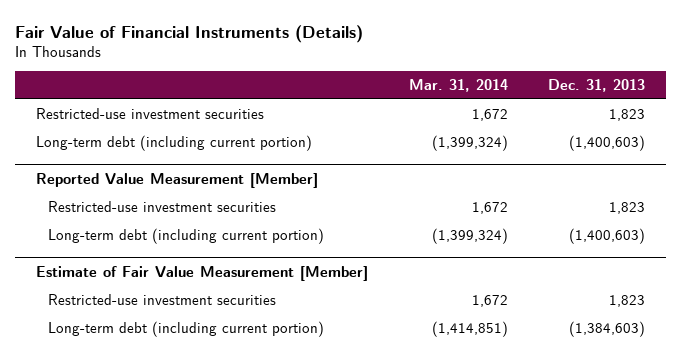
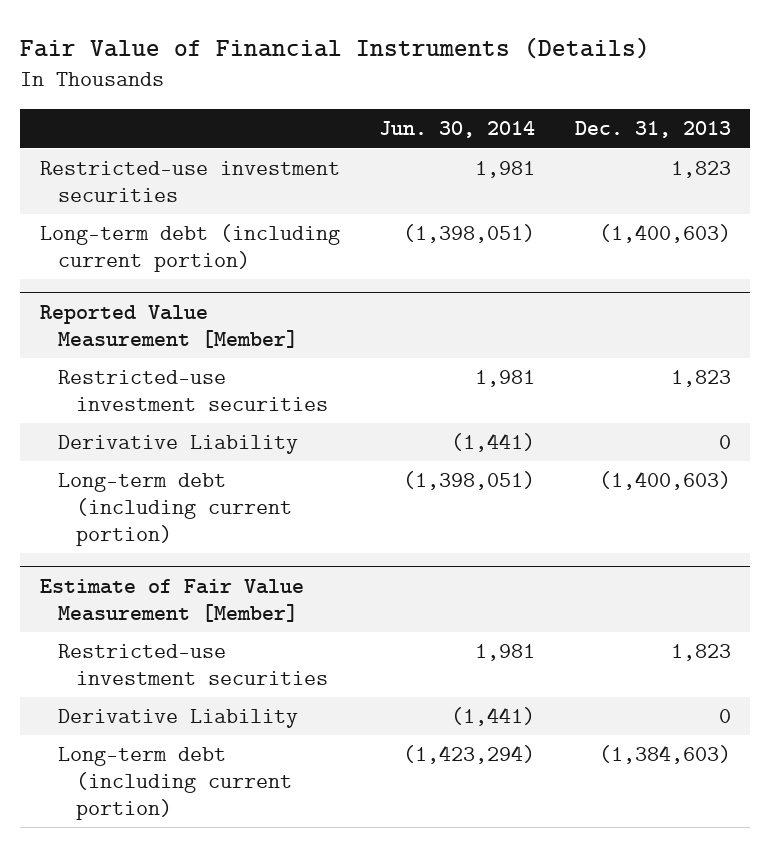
[408,79,508,93] Mar. 31, 2014 -> none
none -> [379,121,536,139] Jun. 30, 2014
none -> [57,435,298,455] Derivative Liability
none -> [57,709,298,729] Derivative Liability

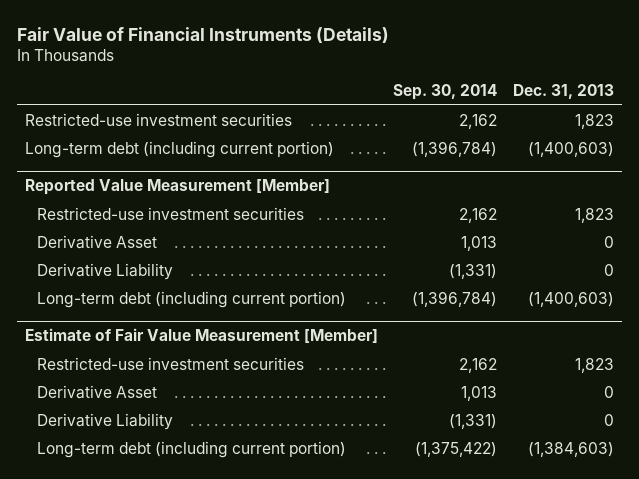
[379,121,536,139] Jun. 30, 2014 -> none
none -> [393,84,498,101] Sep. 30, 2014
none -> [37,234,158,249] Derivative Asset
none -> [37,384,158,399] Derivative Asset

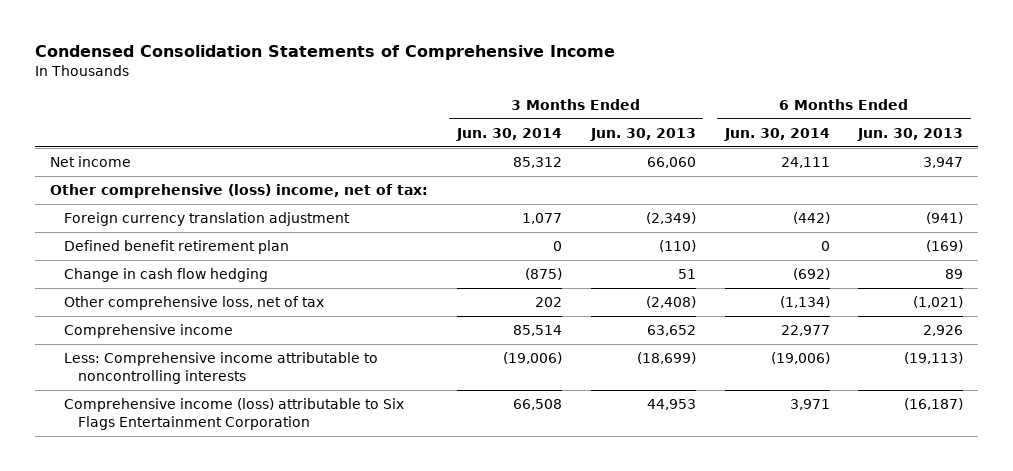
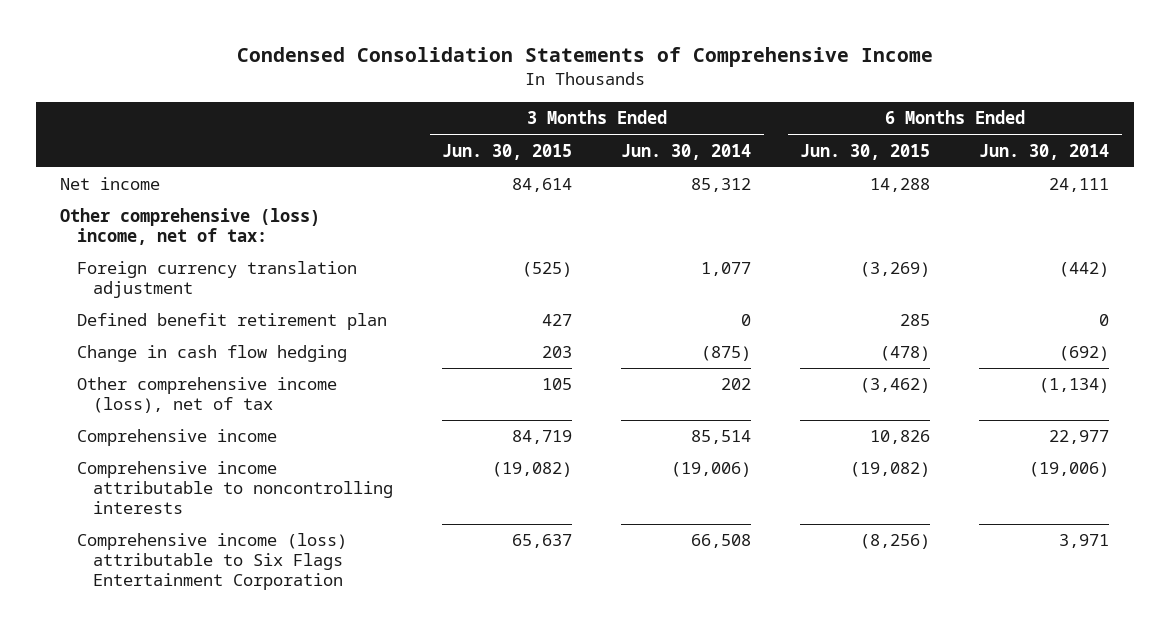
[589,127,696,141] Jun. 30, 2013 -> none
[857,127,964,141] Jun. 30, 2013 -> none
none -> [442,143,573,160] Jun. 30, 2015
none -> [800,143,931,160] Jun. 30, 2015
[63,296,324,311] Other comprehensive loss, net of tax -> [76,377,337,413] Other comprehensive income (loss), net of tax
[63,352,378,384] Less: Comprehensive income attributable to noncontrolling interests -> [76,461,394,514] Comprehensive income attributable to noncontrolling interests

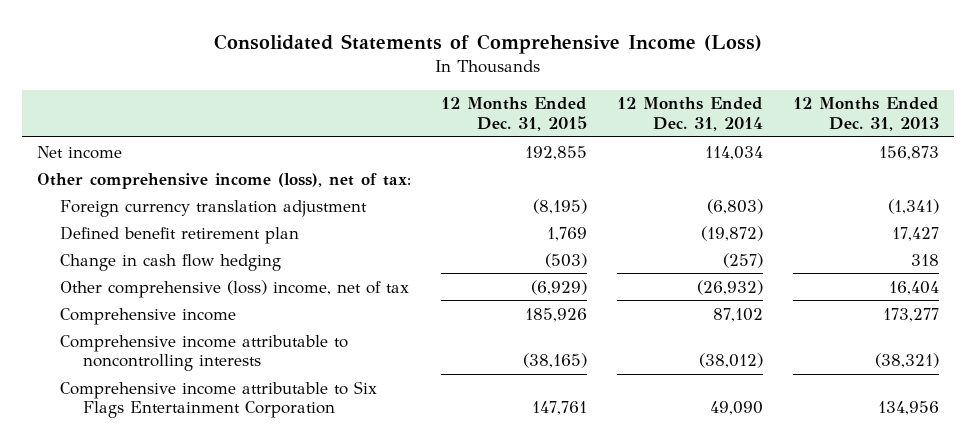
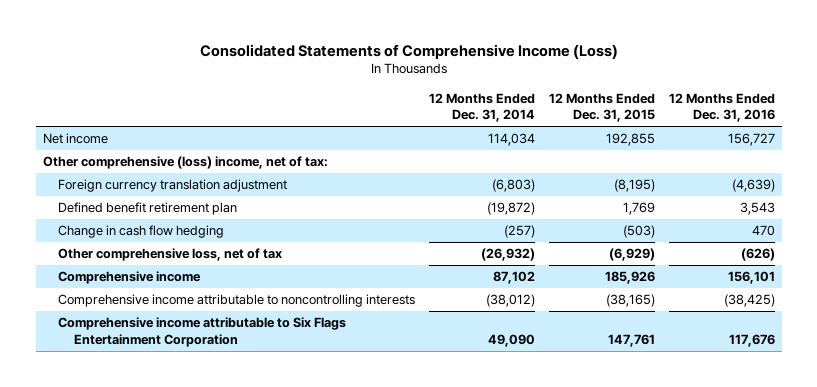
[793,97,940,132] 12 Months Ended Dec. 31, 2013 -> none
none -> [668,92,775,123] 12 Months Ended Dec. 31, 2016
[37,172,412,189] Other comprehensive income (loss), net of tax: -> [42,156,328,170] Other comprehensive (loss) income, net of tax:
[60,279,410,298] Other comprehensive (loss) income, net of tax -> [58,248,283,262] Other comprehensive loss, net of tax

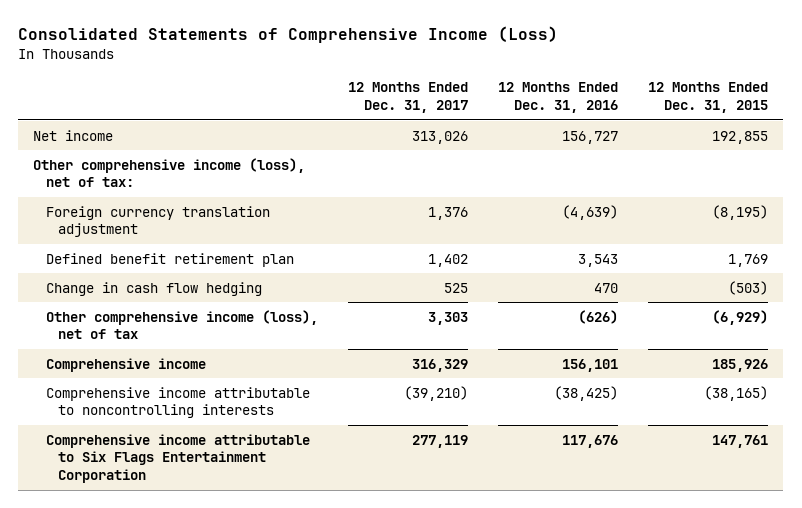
[429,92,536,123] 12 Months Ended Dec. 31, 2014 -> none
none -> [347,82,468,114] 12 Months Ended Dec. 31, 2017
[42,156,328,170] Other comprehensive (loss) income, net of tax: -> [33,157,306,188] Other comprehensive income (loss), net of tax:
[58,248,283,262] Other comprehensive loss, net of tax -> [45,309,318,340] Other comprehensive income (loss), net of tax

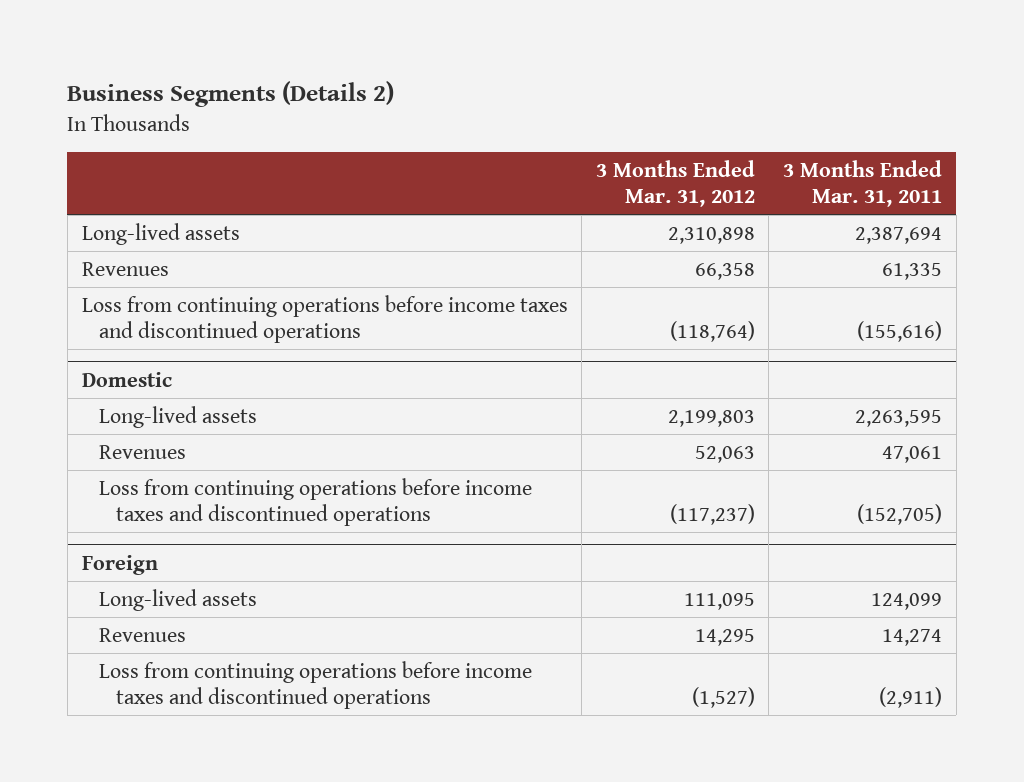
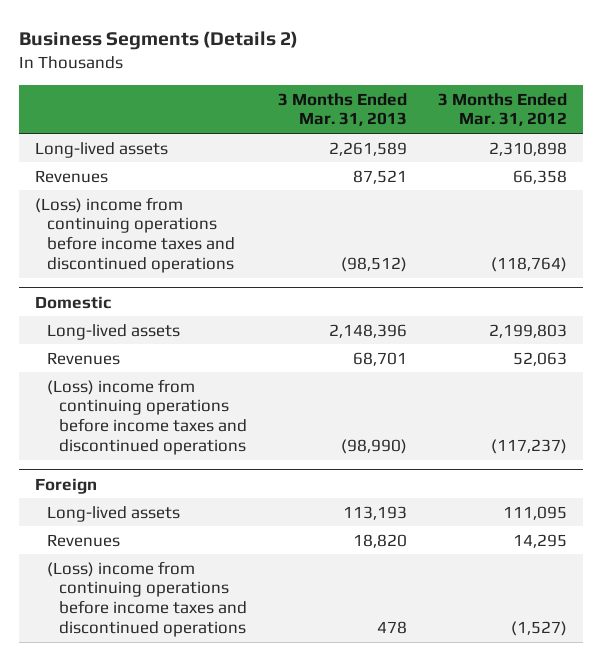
[783,160,943,207] 3 Months Ended Mar. 31, 2011 -> none
none -> [278,92,408,127] 3 Months Ended Mar. 31, 2013
[81,294,568,343] Loss from continuing operations before income taxes and discontinued operations -> [34,196,235,274] (Loss) income from continuing operations before income taxes and discontinued operations
[98,477,532,526] Loss from continuing operations before income taxes and discontinued operations -> [46,378,248,456] (Loss) income from continuing operations before income taxes and discontinued operations
[98,660,532,709] Loss from continuing operations before income taxes and discontinued operations -> [46,560,248,638] (Loss) income from continuing operations before income taxes and discontinued operations

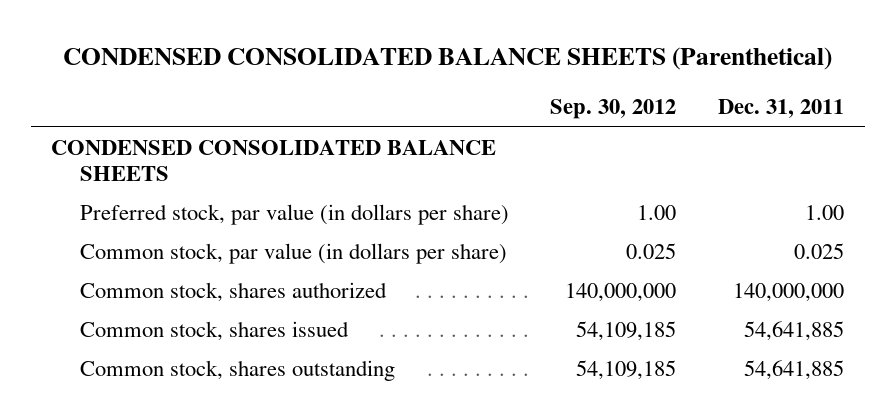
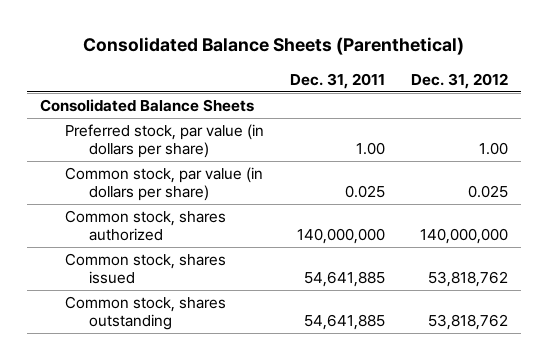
[62,47,832,71] CONDENSED CONSOLIDATED BALANCE SHEETS (Parenthetical) -> [83,37,465,56] Consolidated Balance Sheets (Parenthetical)
[550,99,677,120] Sep. 30, 2012 -> none
none -> [411,72,509,89] Dec. 31, 2012
[51,139,497,182] CONDENSED CONSOLIDATED BALANCE SHEETS -> [40,98,255,112] Consolidated Balance Sheets

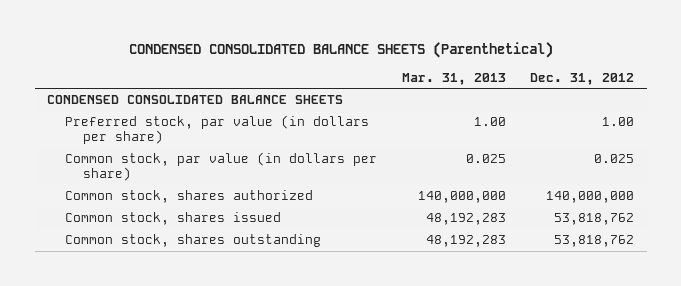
[83,37,465,56] Consolidated Balance Sheets (Parenthetical) -> [128,41,553,58] CONDENSED CONSOLIDATED BALANCE SHEETS (Parenthetical)
[289,72,385,89] Dec. 31, 2011 -> none
none -> [401,72,506,85] Mar. 31, 2013
[40,98,255,112] Consolidated Balance Sheets -> [47,95,344,105] CONDENSED CONSOLIDATED BALANCE SHEETS

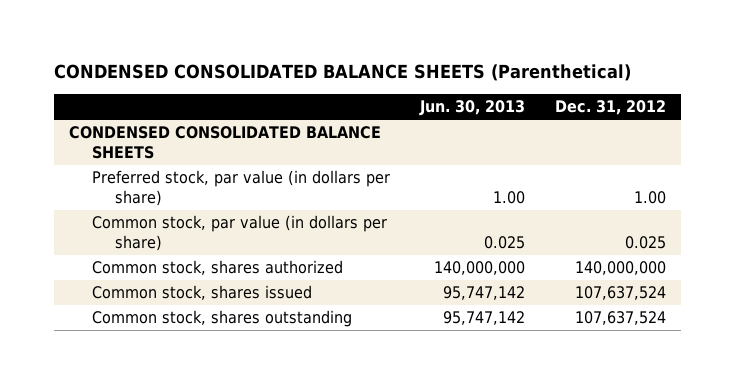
[401,72,506,85] Mar. 31, 2013 -> none
none -> [419,100,526,117] Jun. 30, 2013
[554,213,635,226] 53,818,762 -> [575,286,667,301] 107,637,524
[554,235,635,248] 53,818,762 -> [575,311,667,326] 107,637,524

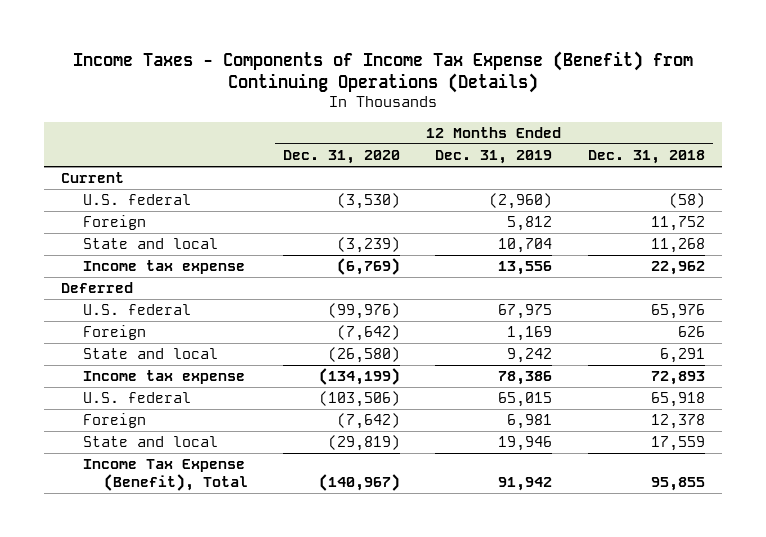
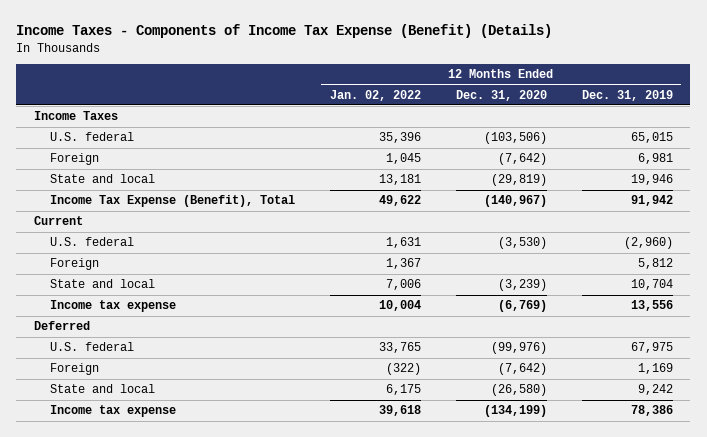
[72,50,693,94] Income Taxes - Components of Income Tax Expense (Benefit) from Continuing Operations (Details) -> [16,24,553,39] Income Taxes - Components of Income Tax Expense (Benefit) (Details)
[587,150,705,165] Dec. 31, 2018 -> none
none -> [329,89,421,101] Jan. 02, 2022
none -> [33,111,118,121] Income Taxes
[82,392,191,404] U.S. federal -> [49,132,134,142] U.S. federal
[82,413,146,429] Foreign -> [49,153,99,166] Foreign
[82,436,218,448] State and local -> [49,174,155,184] State and local
[82,459,249,491] Income Tax Expense (Benefit), Total -> [49,195,295,208] Income Tax Expense (Benefit), Total

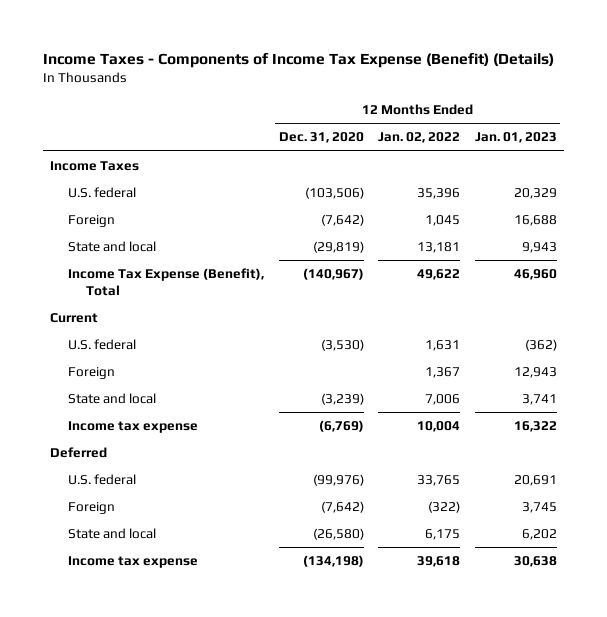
[581,89,673,101] Dec. 31, 2019 -> none
none -> [474,132,557,144] Jan. 01, 2023
[483,405,547,418] (134,199) -> [302,555,364,568] (134,198)

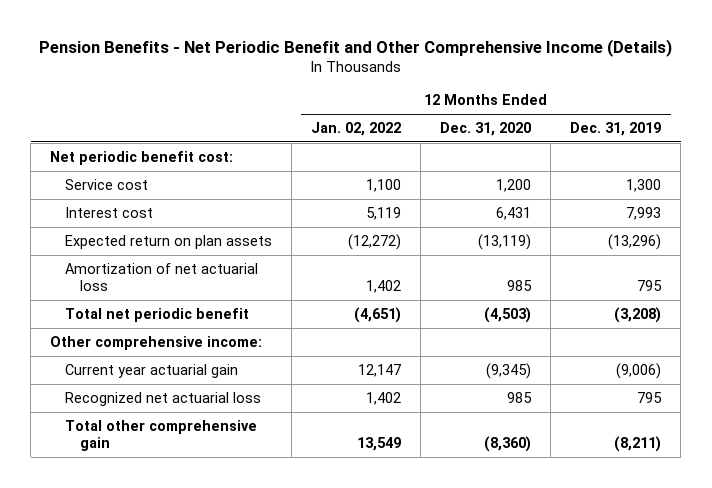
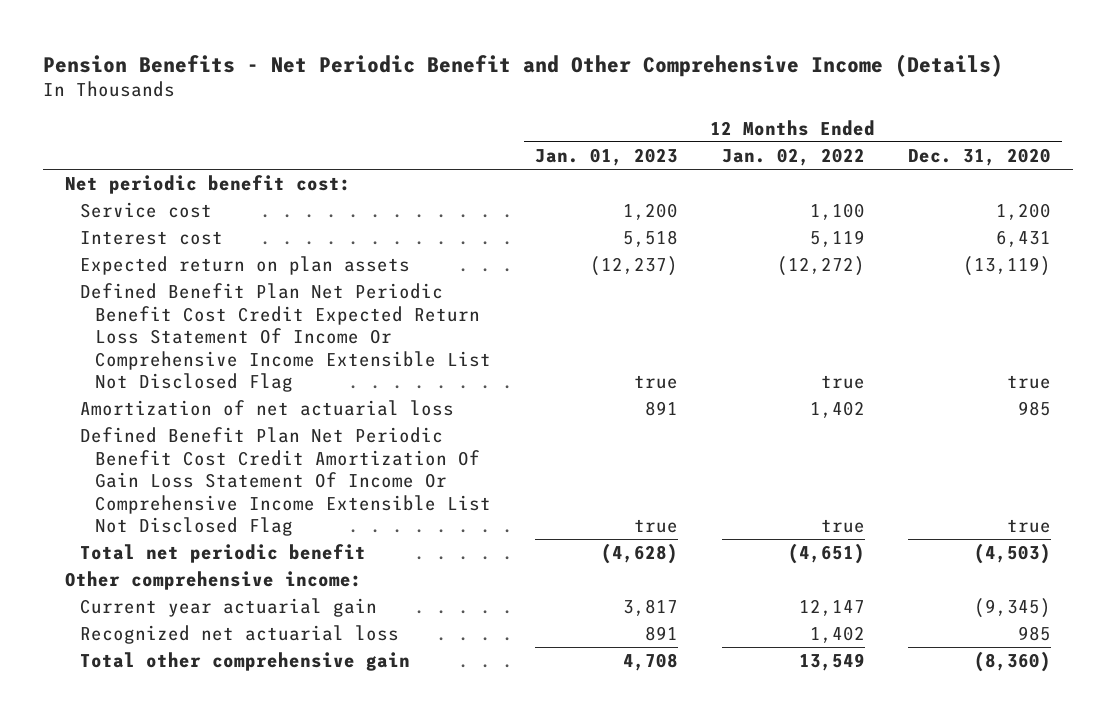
[570,122,662,137] Dec. 31, 2019 -> none
none -> [534,148,678,167] Jan. 01, 2023
none -> [80,283,492,392] Defined Benefit Plan Net Periodic Benefit Cost Credit Expected Return Loss Statement Of Income Or Comprehensive Income Extensible List Not Disclosed Flag
none -> [80,427,492,536] Defined Benefit Plan Net Periodic Benefit Cost Credit Amortization Of Gain Loss Statement Of Income Or Comprehensive Income Extensible List Not Disclosed Flag

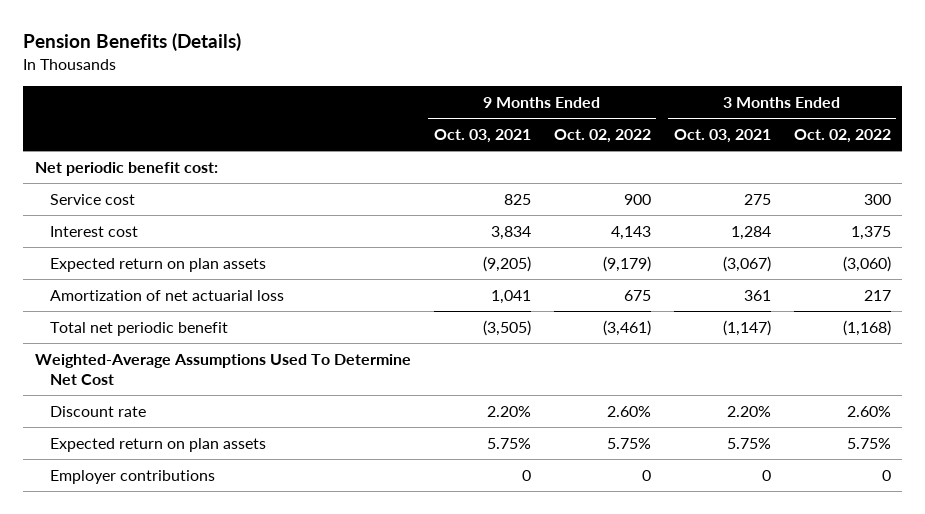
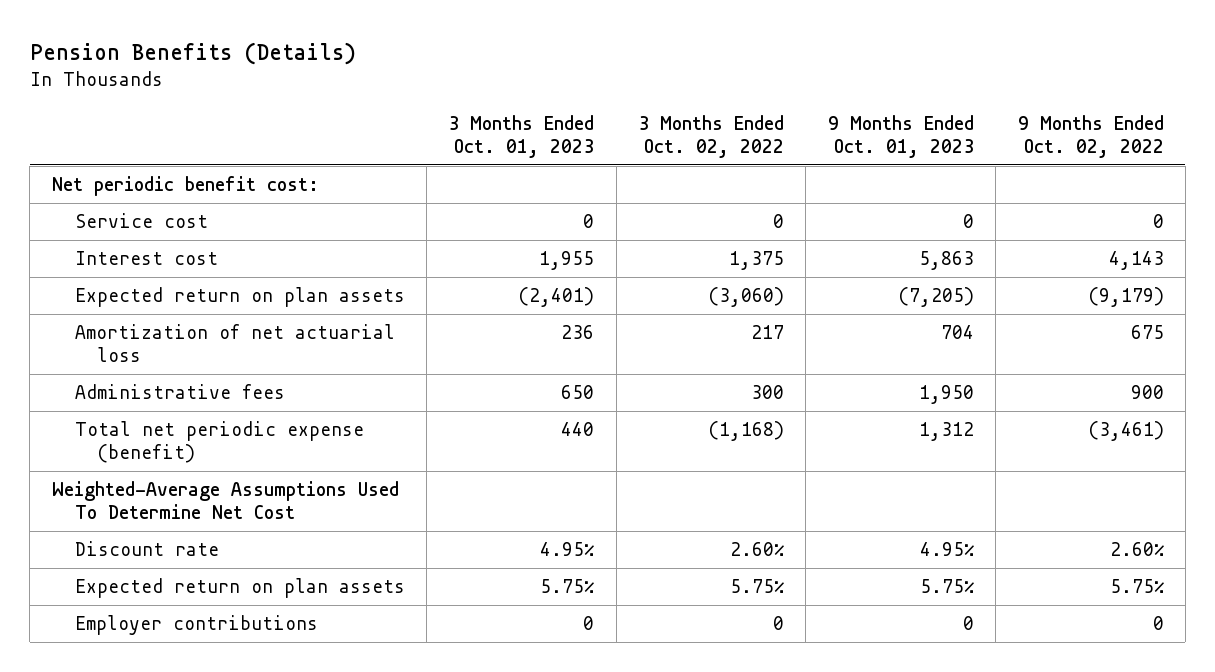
[433,129,531,144] Oct. 03, 2021 -> none
[673,129,771,144] Oct. 03, 2021 -> none
none -> [448,115,595,158] 3 Months Ended Oct. 01, 2023
none -> [827,115,974,158] 9 Months Ended Oct. 01, 2023
[623,193,651,205] 900 -> [1152,214,1164,229] 0
[863,193,891,205] 300 -> [773,214,785,229] 0
none -> [74,384,285,400] Administrative fees
[49,321,228,336] Total net periodic benefit -> [74,421,364,463] Total net periodic expense (benefit)

